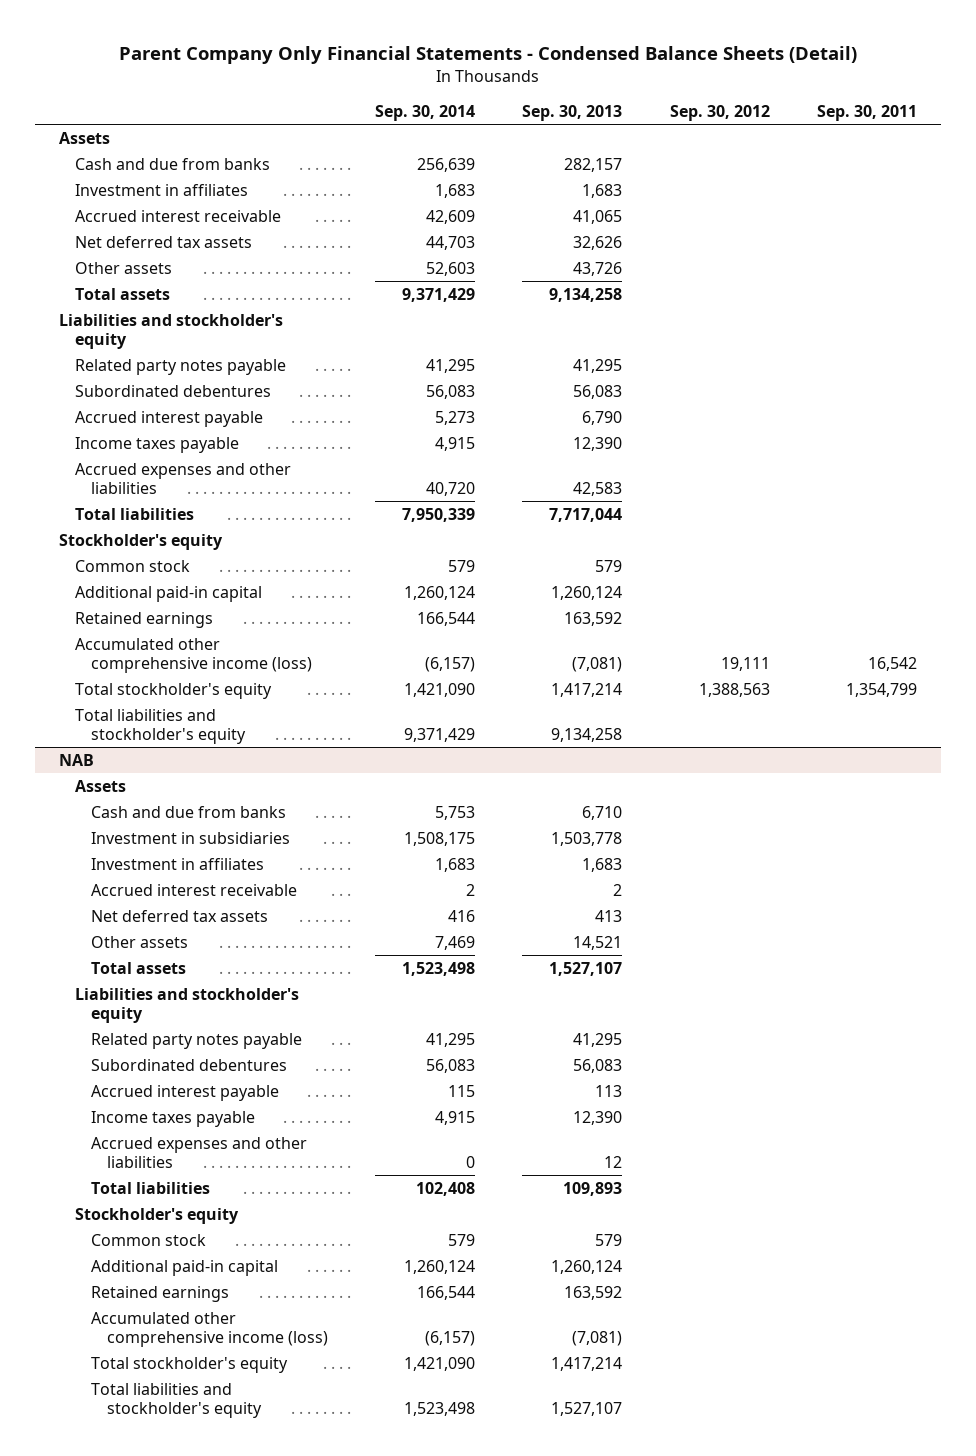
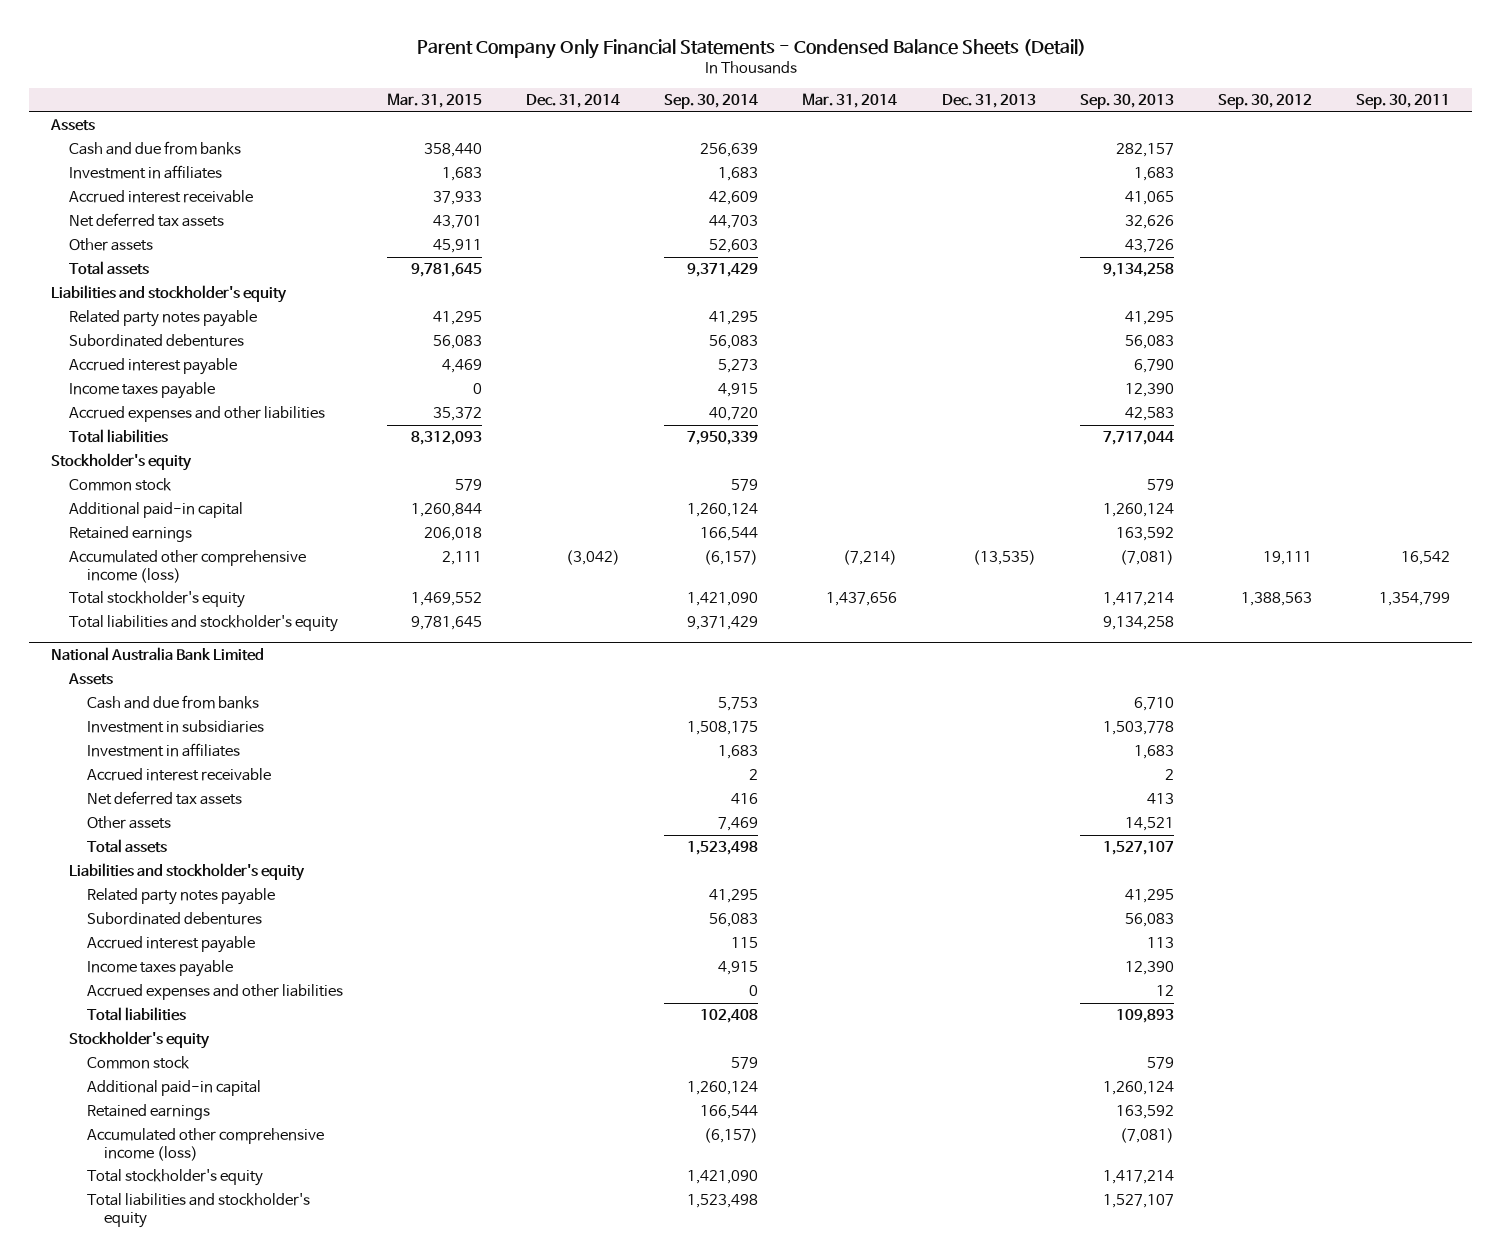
none -> [386,93,482,109] Mar. 31, 2015
none -> [526,94,621,109] Dec. 31, 2014
none -> [802,93,898,109] Mar. 31, 2014
none -> [941,94,1036,109] Dec. 31, 2013
[58,753,94,766] NAB -> [51,647,265,662] National Australia Bank Limited

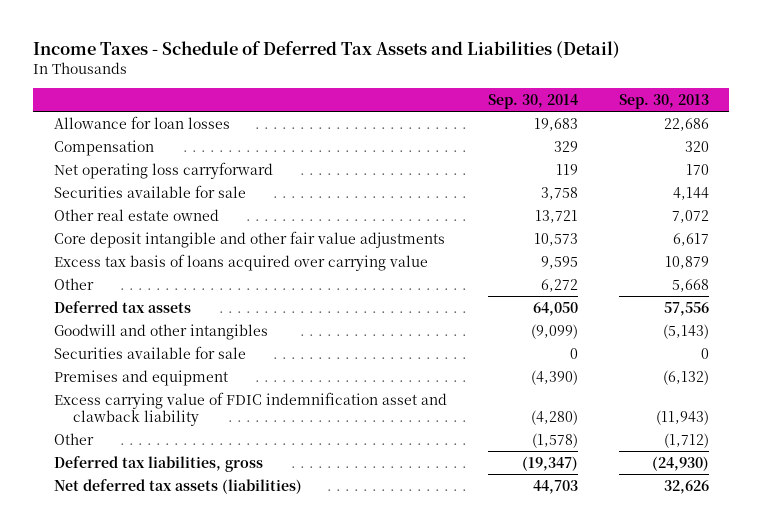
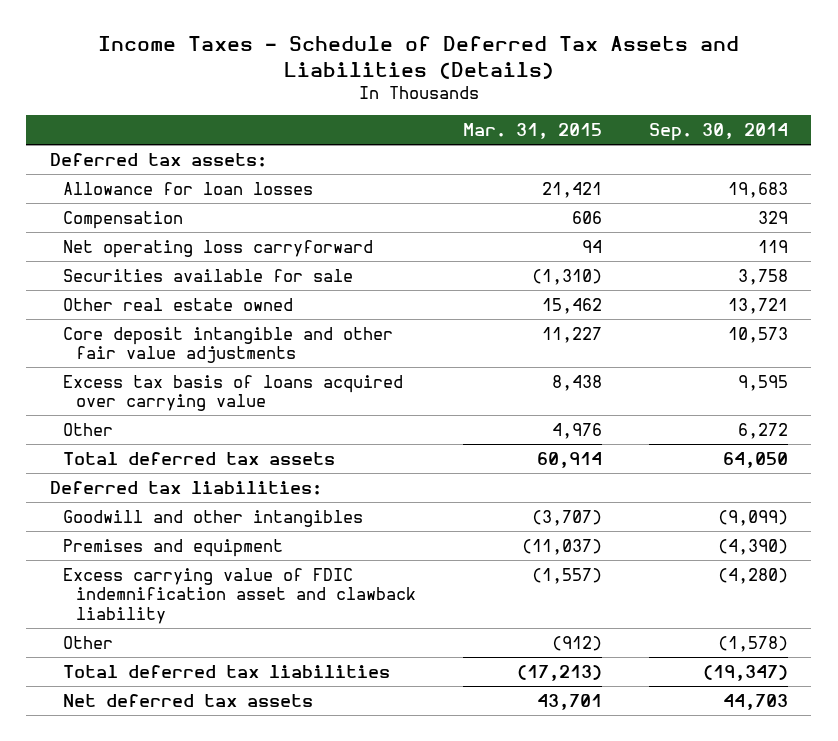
[33,41,621,59] Income Taxes - Schedule of Deferred Tax Assets and Liabilities (Detail) -> [97,36,739,79] Income Taxes - Schedule of Deferred Tax Assets and Liabilities (Details)
[618,93,709,109] Sep. 30, 2013 -> none
none -> [462,122,602,139] Mar. 31, 2015
none -> [49,152,267,167] Deferred tax assets:
[53,300,191,313] Deferred tax assets -> [62,451,335,465] Total deferred tax assets
none -> [49,480,322,495] Deferred tax liabilities:
[53,345,246,359] Securities available for sale -> none
[53,455,263,472] Deferred tax liabilities, gross -> [62,664,390,678] Total deferred tax liabilities
[53,478,302,494] Net deferred tax assets (liabilities) -> [62,693,313,707] Net deferred tax assets

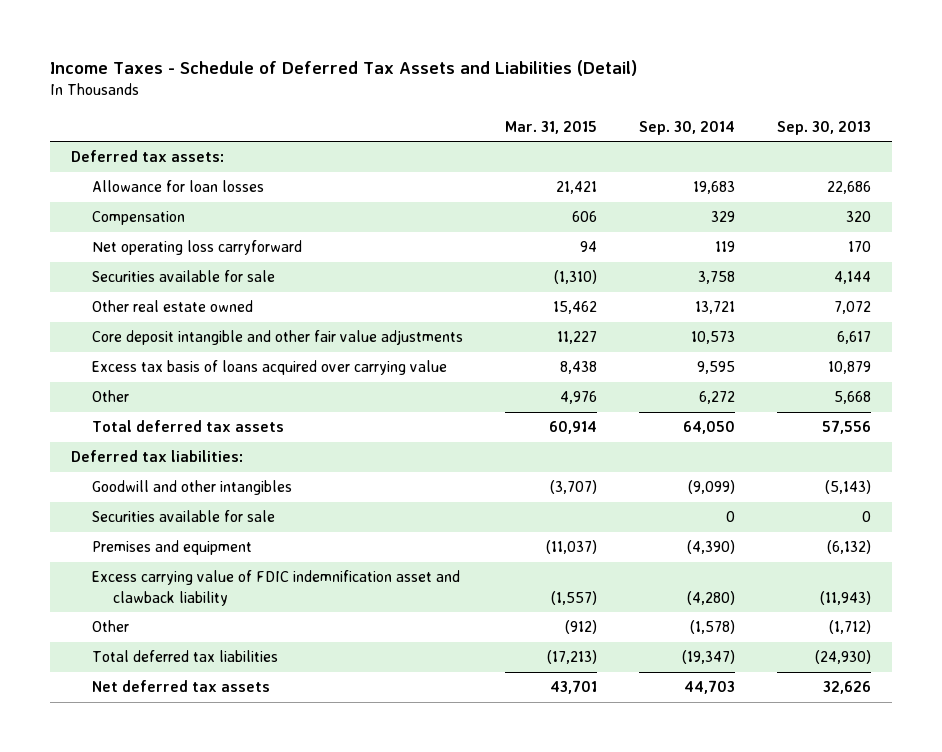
[97,36,739,79] Income Taxes - Schedule of Deferred Tax Assets and Liabilities (Details) -> [49,60,637,77] Income Taxes - Schedule of Deferred Tax Assets and Liabilities (Detail)
none -> [776,120,871,135] Sep. 30, 2013
none -> [91,510,275,523] Securities available for sale

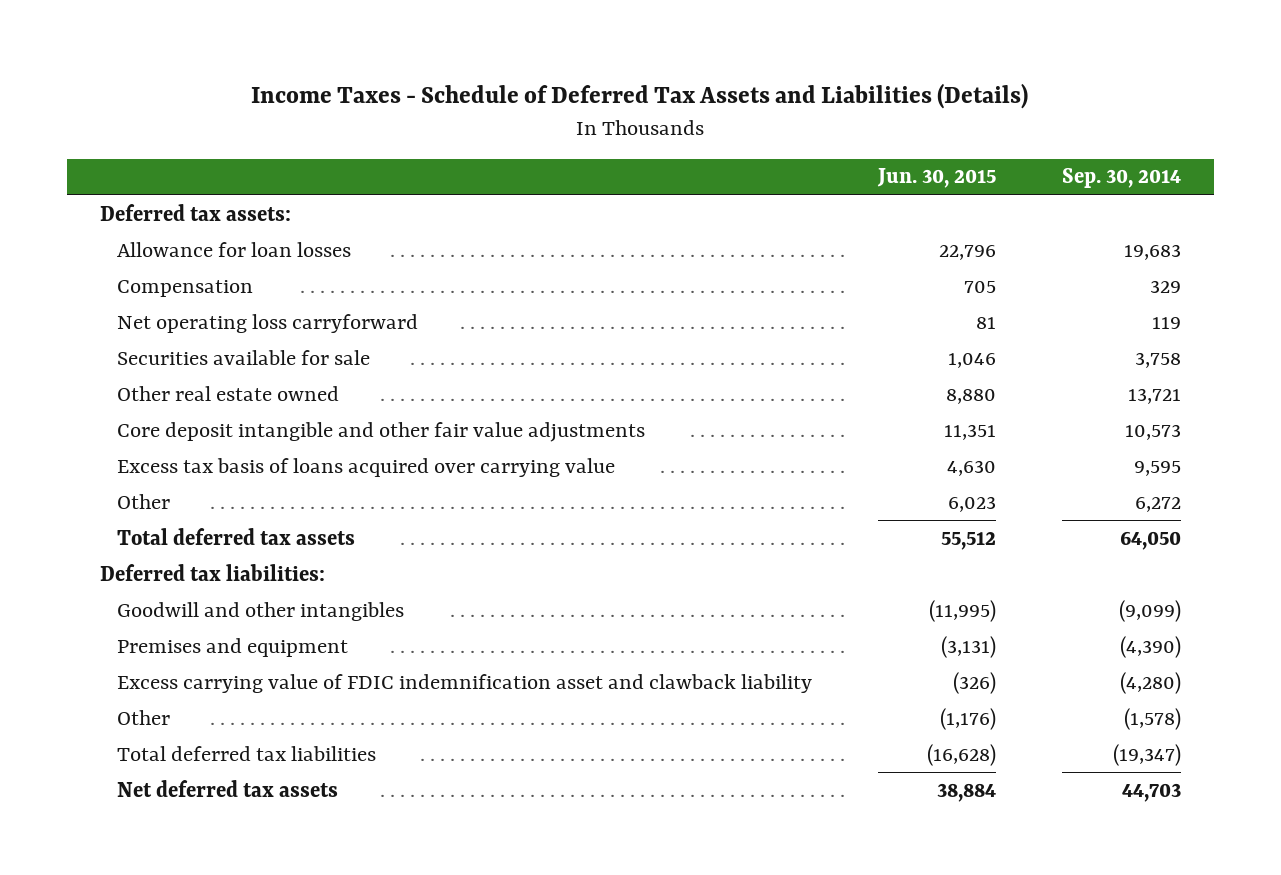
[49,60,637,77] Income Taxes - Schedule of Deferred Tax Assets and Liabilities (Detail) -> [251,83,1029,110] Income Taxes - Schedule of Deferred Tax Assets and Liabilities (Details)
[504,120,597,134] Mar. 31, 2015 -> none
[776,120,871,135] Sep. 30, 2013 -> none
none -> [877,168,997,189] Jun. 30, 2015
[91,510,275,523] Securities available for sale -> none

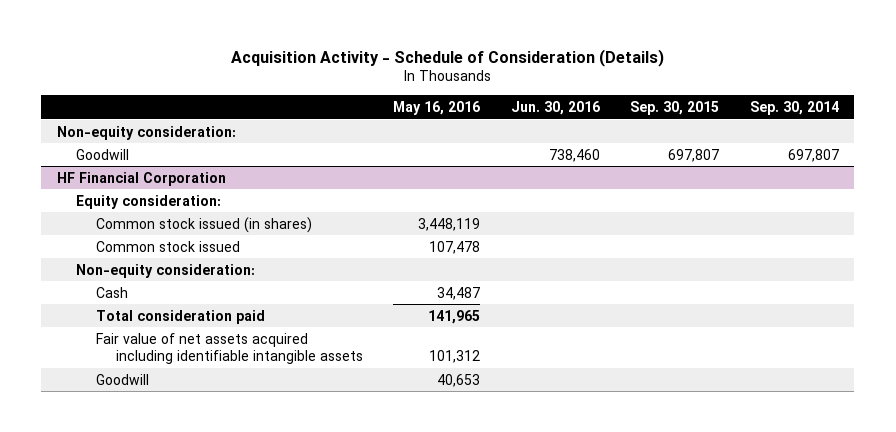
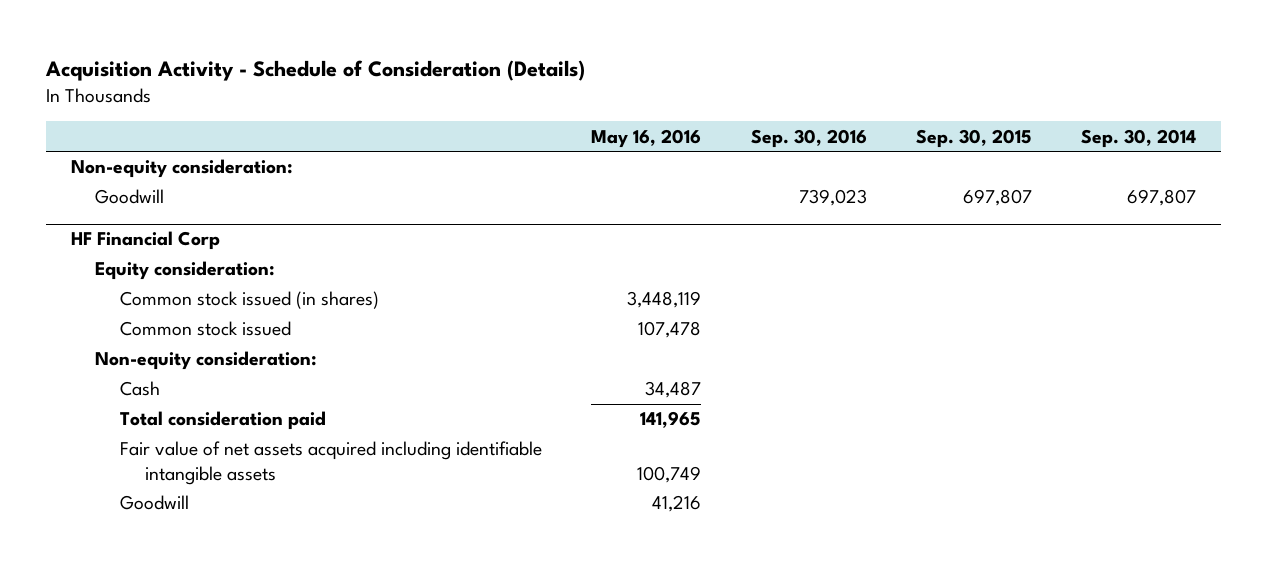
[510,100,600,115] Jun. 30, 2016 -> none
none -> [750,128,867,148] Sep. 30, 2016
[56,171,226,186] HF Financial Corporation -> [70,231,220,251] HF Financial Corp
[429,350,481,364] 101,312 -> [637,465,702,483] 100,749
[437,373,481,387] 40,653 -> [652,495,702,513] 41,216

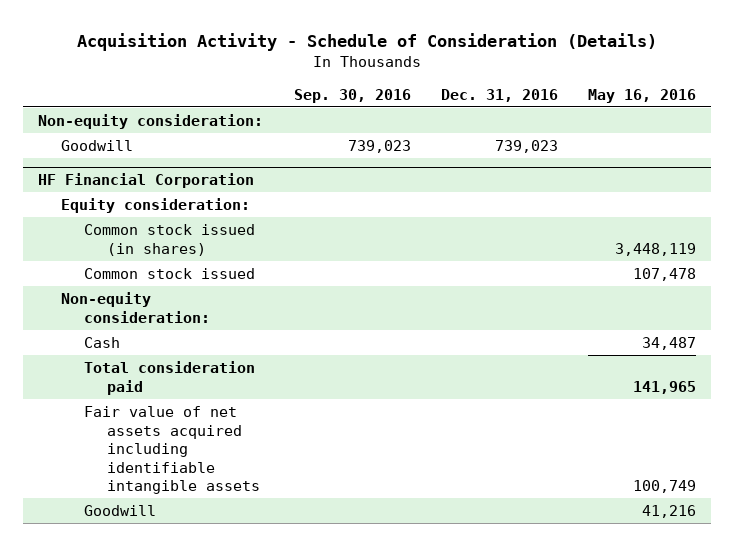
[915,128,1032,148] Sep. 30, 2015 -> none
[1081,128,1197,148] Sep. 30, 2014 -> none
none -> [440,88,558,102] Dec. 31, 2016
[70,231,220,251] HF Financial Corp -> [38,173,255,189] HF Financial Corporation

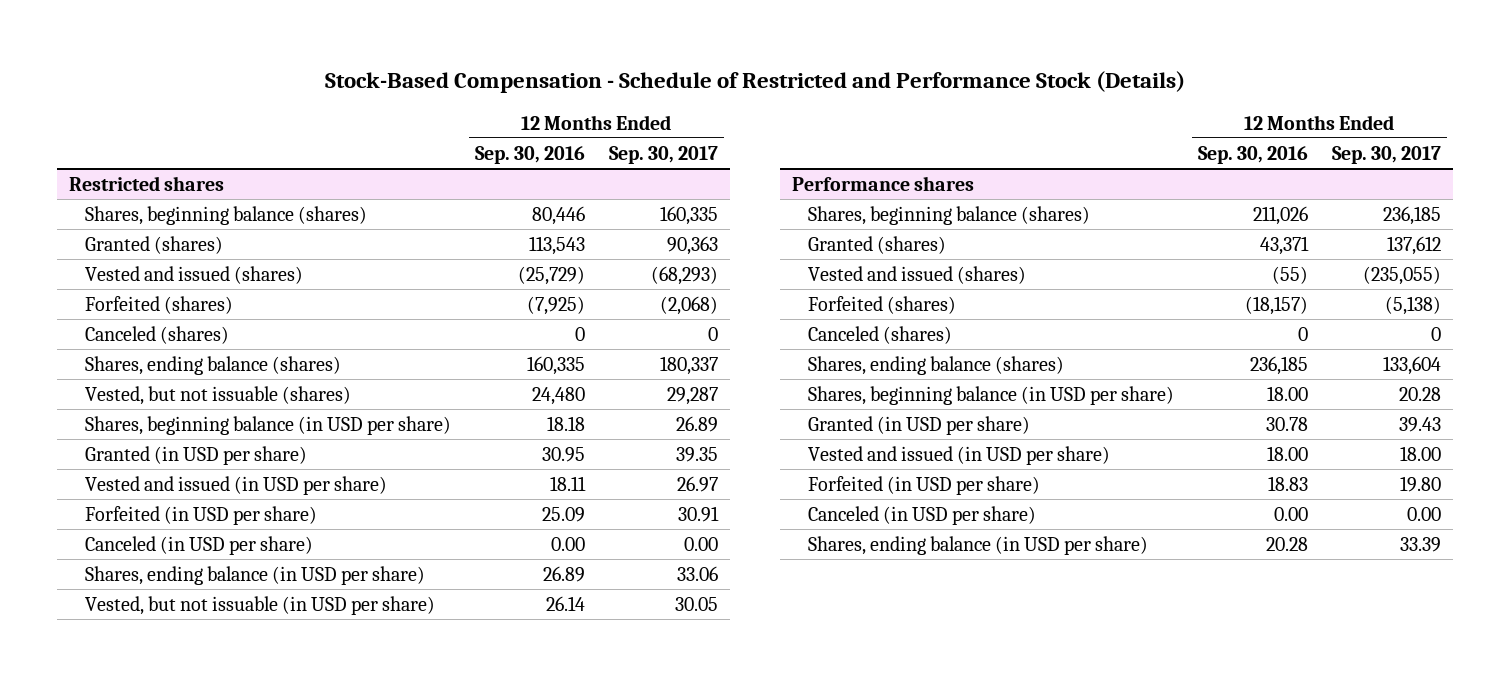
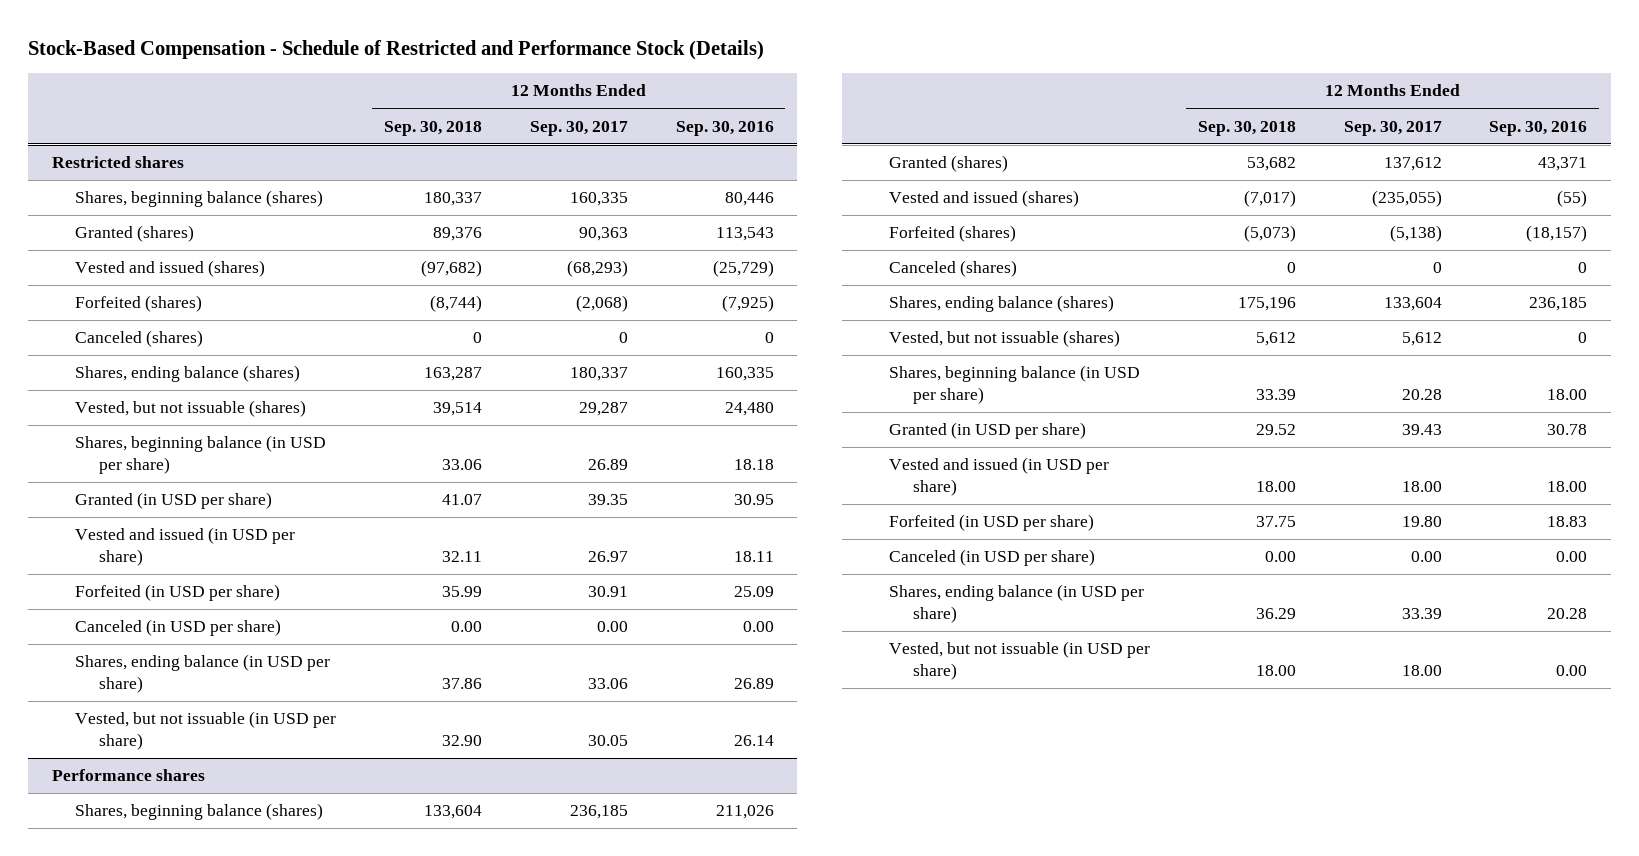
none -> [384,120,483,136] Sep. 30, 2018
none -> [889,330,1121,348] Vested, but not issuable (shares)
none -> [889,641,1151,680] Vested, but not issuable (in USD per share)

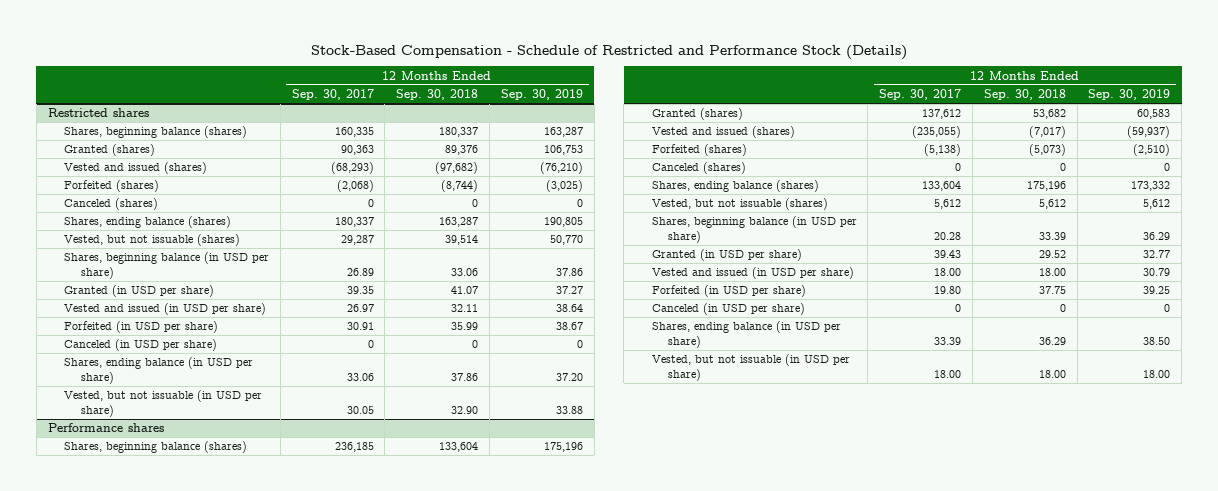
[675,120,774,136] Sep. 30, 2016 -> none
none -> [500,88,583,100] Sep. 30, 2019
[451,621,483,633] 0.00 -> [472,340,479,349] 0
[596,621,628,633] 0.00 -> [367,340,374,349] 0
[1264,551,1296,563] 0.00 -> [1059,304,1066,313] 0
[1410,551,1442,563] 0.00 -> [955,304,962,313] 0

